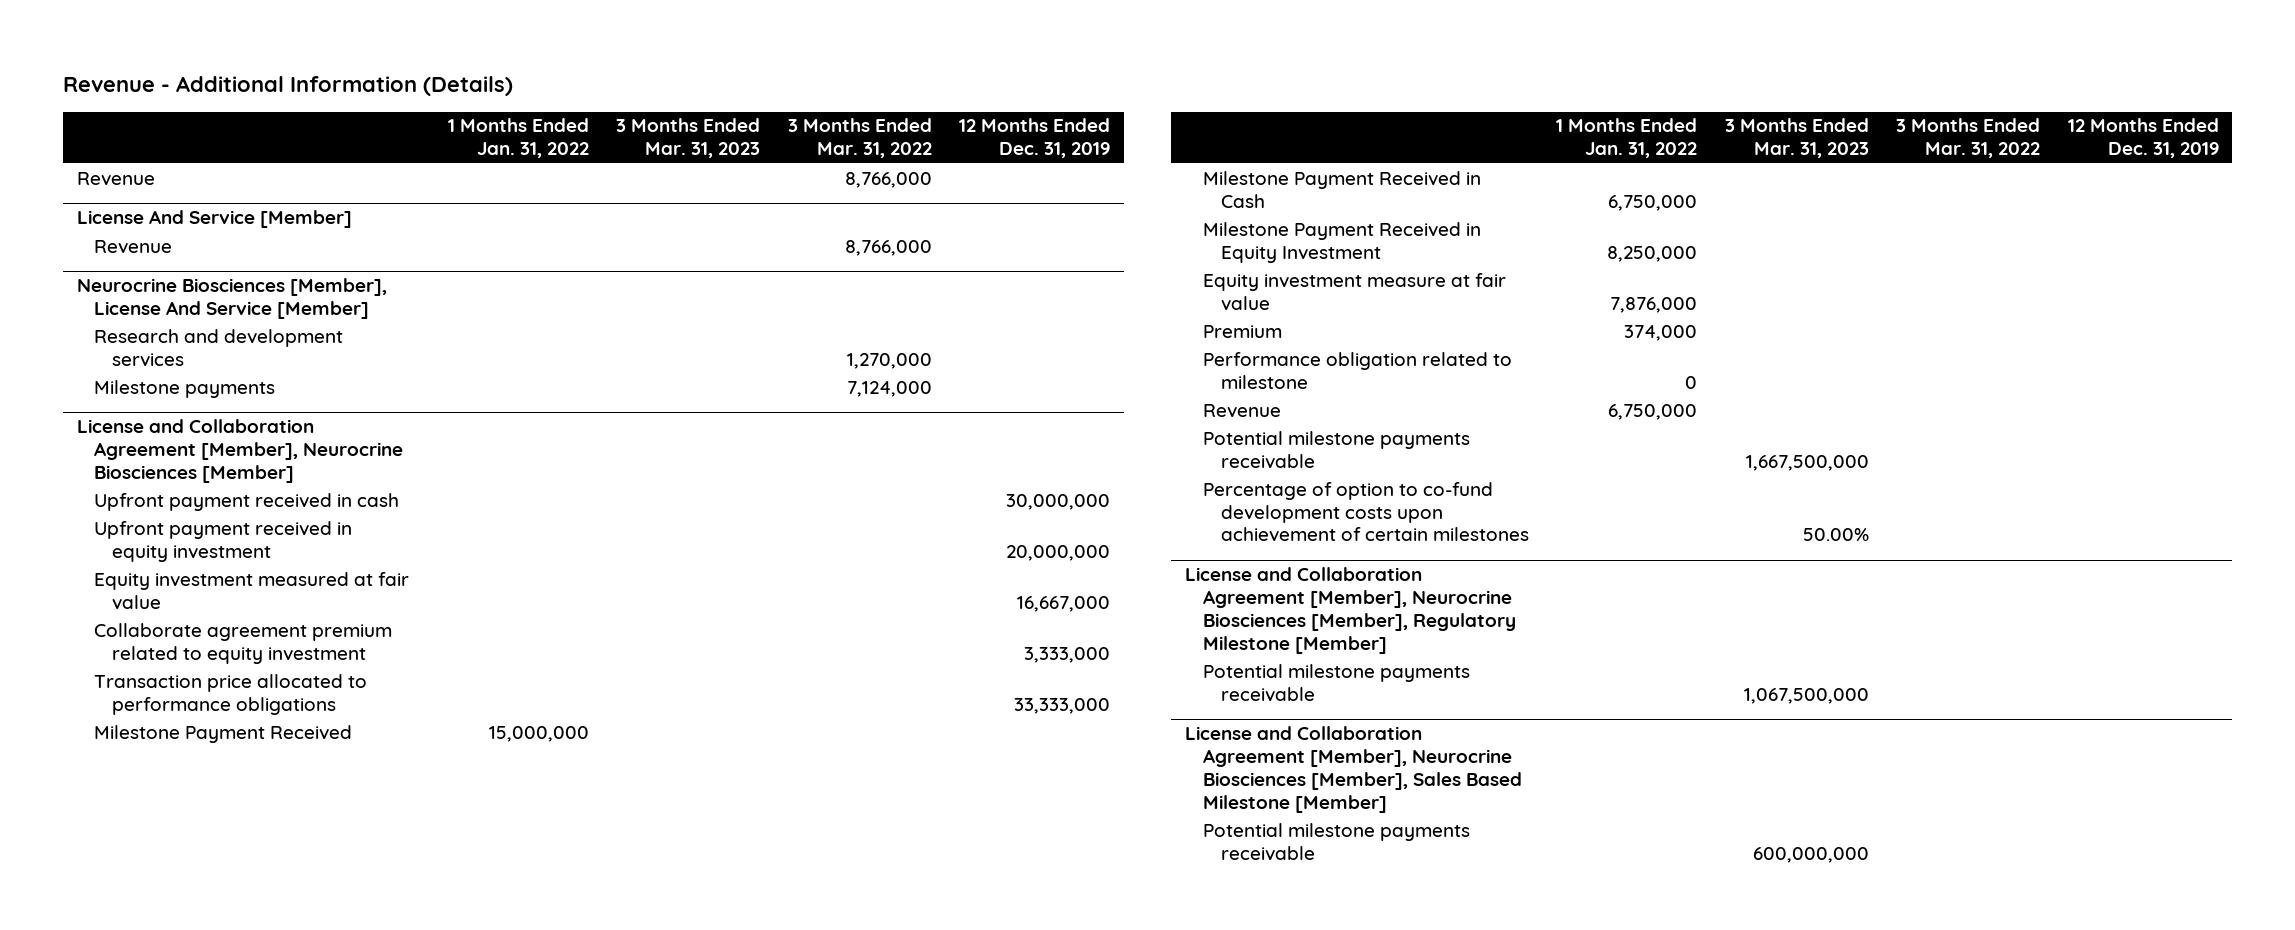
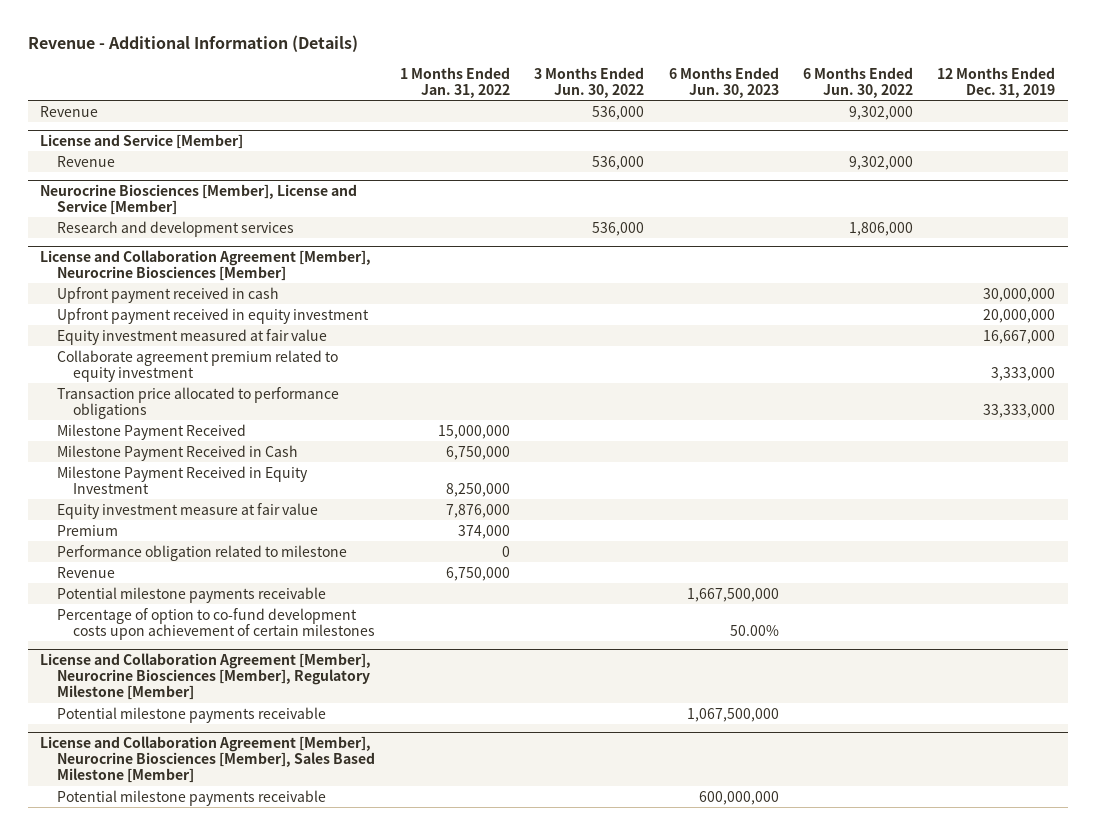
[616,118,761,159] 3 Months Ended Mar. 31, 2023 -> none
[787,118,932,159] 3 Months Ended Mar. 31, 2022 -> none
none -> [534,66,645,98] 3 Months Ended Jun. 30, 2022
none -> [668,66,779,98] 6 Months Ended Jun. 30, 2023
none -> [802,66,913,98] 6 Months Ended Jun. 30, 2022
[76,210,352,229] License And Service [Member] -> [39,133,243,149] License and Service [Member]
[76,278,387,320] Neurocrine Biosciences [Member], License And Service [Member] -> [39,183,357,215] Neurocrine Biosciences [Member], License and Service [Member]
[94,379,276,398] Milestone payments -> none

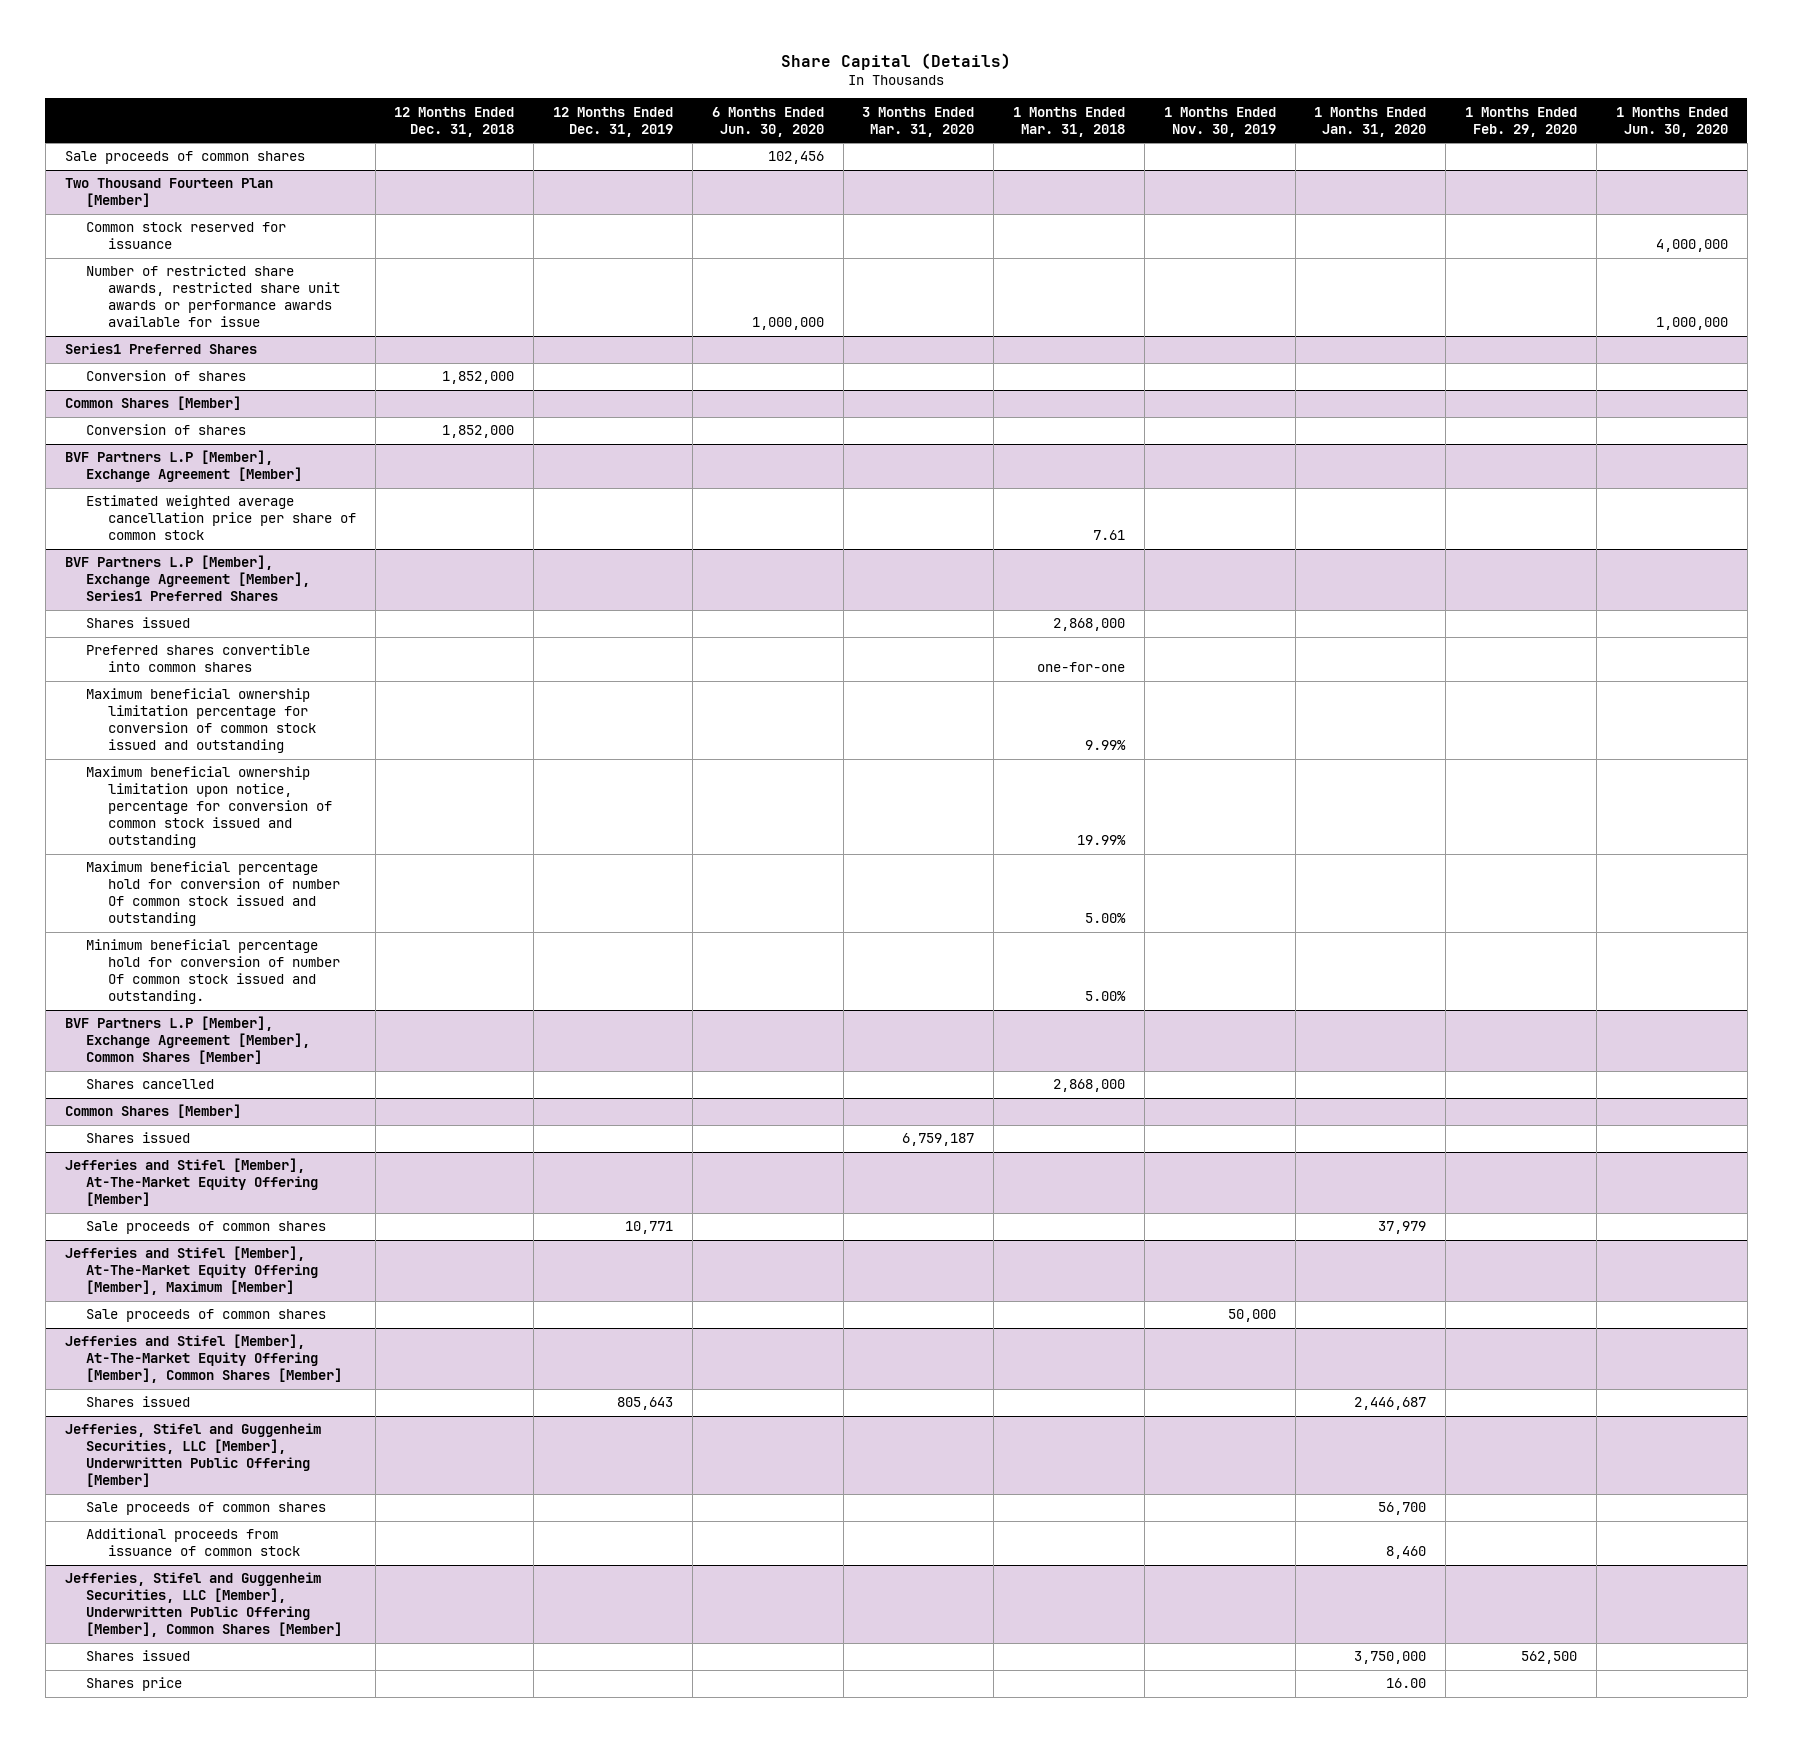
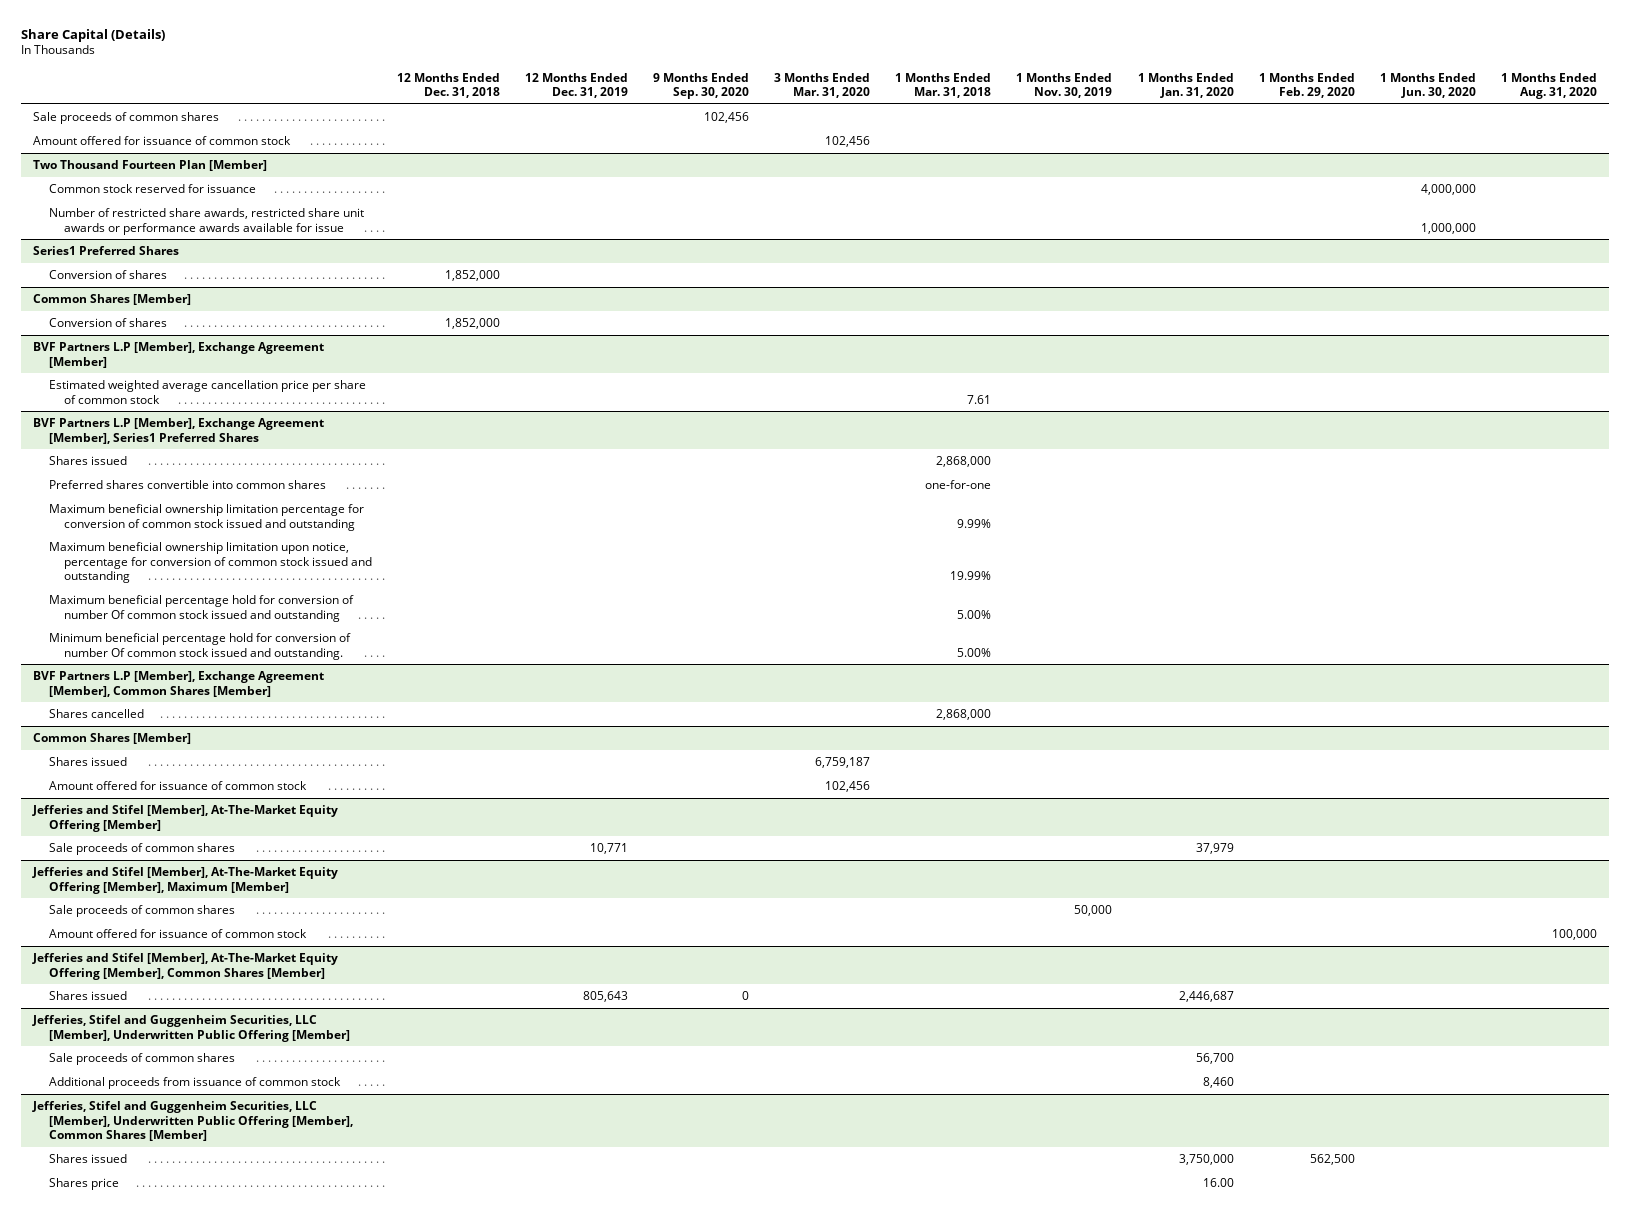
[711,106,824,137] 6 Months Ended Jun. 30, 2020 -> none
none -> [653,72,750,100] 9 Months Ended Sep. 30, 2020
none -> [1500,72,1597,100] 1 Months Ended Aug. 31, 2020
none -> [33,135,292,145] Amount offered for issuance of common stock
none -> [48,780,307,790] Amount offered for issuance of common stock
none -> [48,928,307,938] Amount offered for issuance of common stock

